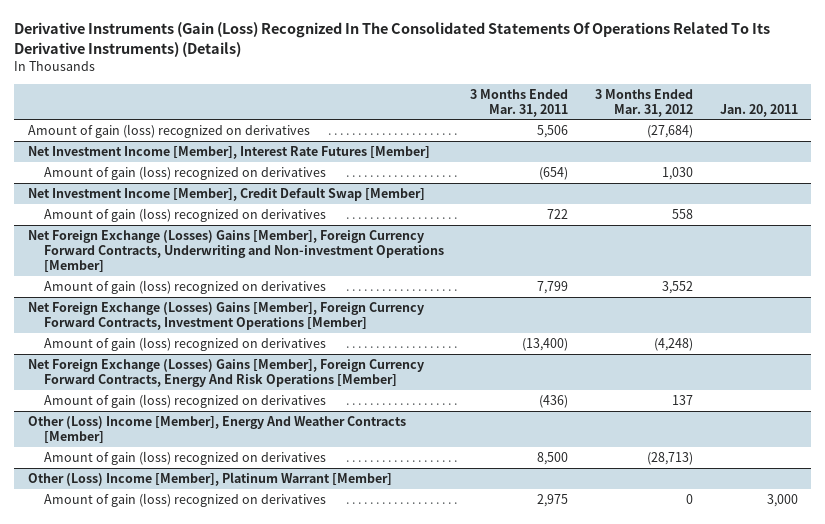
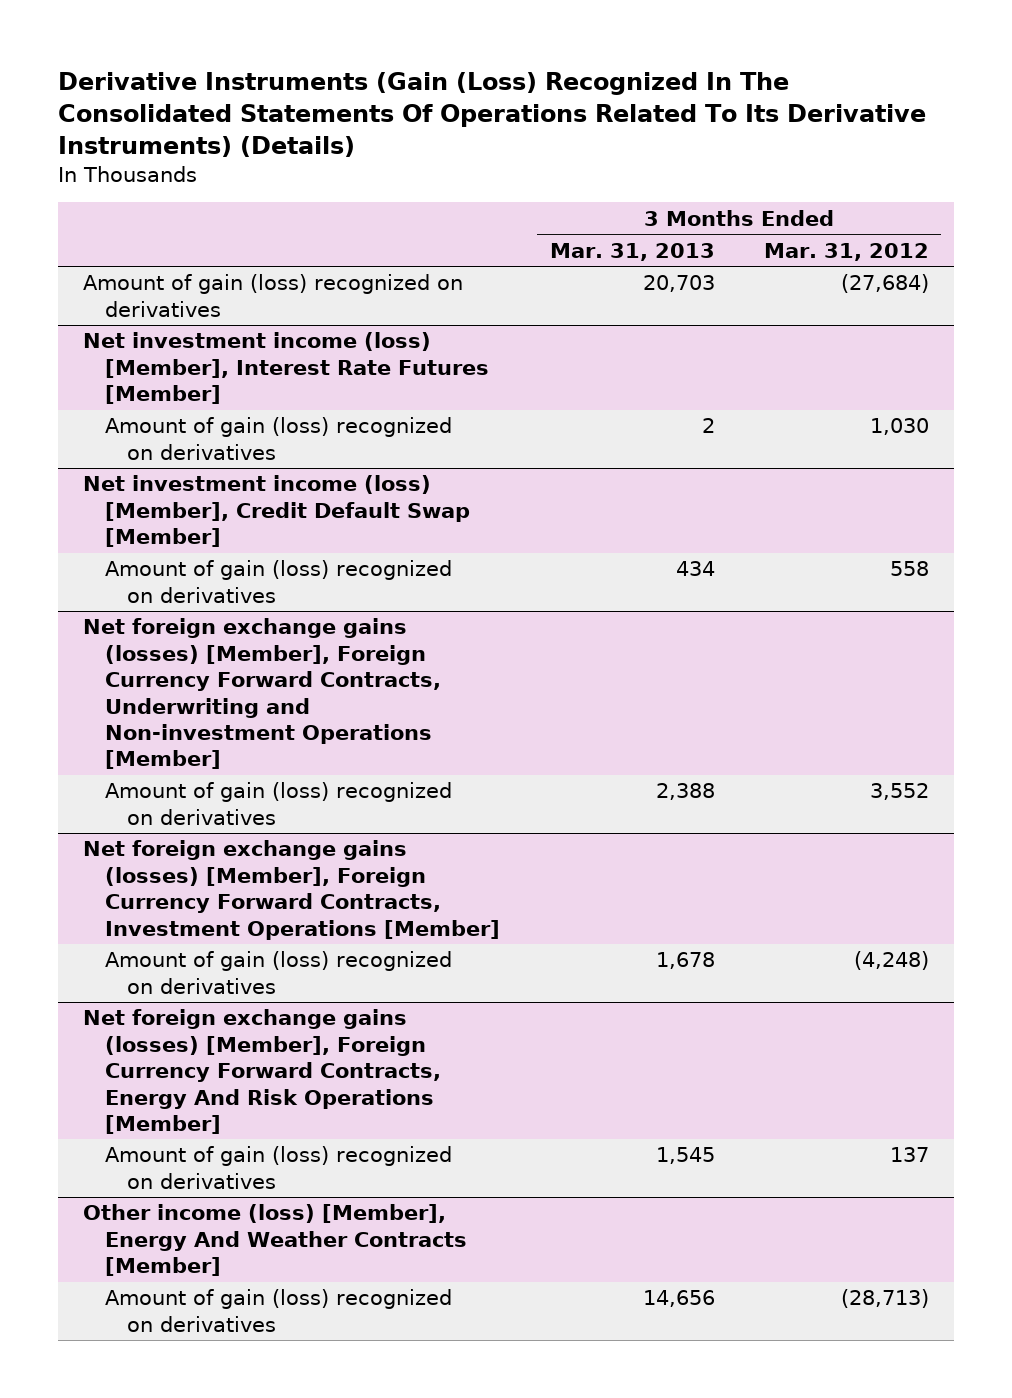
[470,88,569,117] 3 Months Ended Mar. 31, 2011 -> none
[719,103,798,117] Jan. 20, 2011 -> none
none -> [549,242,715,261] Mar. 31, 2013
[27,145,430,159] Net Investment Income [Member], Interest Rate Futures [Member] -> [83,332,490,405] Net investment income (loss) [Member], Interest Rate Futures [Member]
[27,186,425,201] Net Investment Income [Member], Credit Default Swap [Member] -> [83,475,471,548] Net investment income (loss) [Member], Credit Default Swap [Member]
[27,229,444,273] Net Foreign Exchange (Losses) Gains [Member], Foreign Currency Forward Contracts, Underwriting and Non-investment Operations [Member] -> [83,618,442,770] Net foreign exchange gains (losses) [Member], Foreign Currency Forward Contracts, Underwriting and Non-investment Operations [Member]
[27,301,424,331] Net Foreign Exchange (Losses) Gains [Member], Foreign Currency Forward Contracts, Investment Operations [Member] -> [83,840,501,940] Net foreign exchange gains (losses) [Member], Foreign Currency Forward Contracts, Investment Operations [Member]
[27,358,424,388] Net Foreign Exchange (Losses) Gains [Member], Foreign Currency Forward Contracts, Energy And Risk Operations [Member] -> [83,1009,442,1134] Net foreign exchange gains (losses) [Member], Foreign Currency Forward Contracts, Energy And Risk Operations [Member]
[27,415,406,444] Other (Loss) Income [Member], Energy And Weather Contracts [Member] -> [83,1204,468,1277] Other income (loss) [Member], Energy And Weather Contracts [Member]
[27,471,392,486] Other (Loss) Income [Member], Platinum Warrant [Member] -> none
[43,492,326,507] Amount of gain (loss) recognized on derivatives -> none

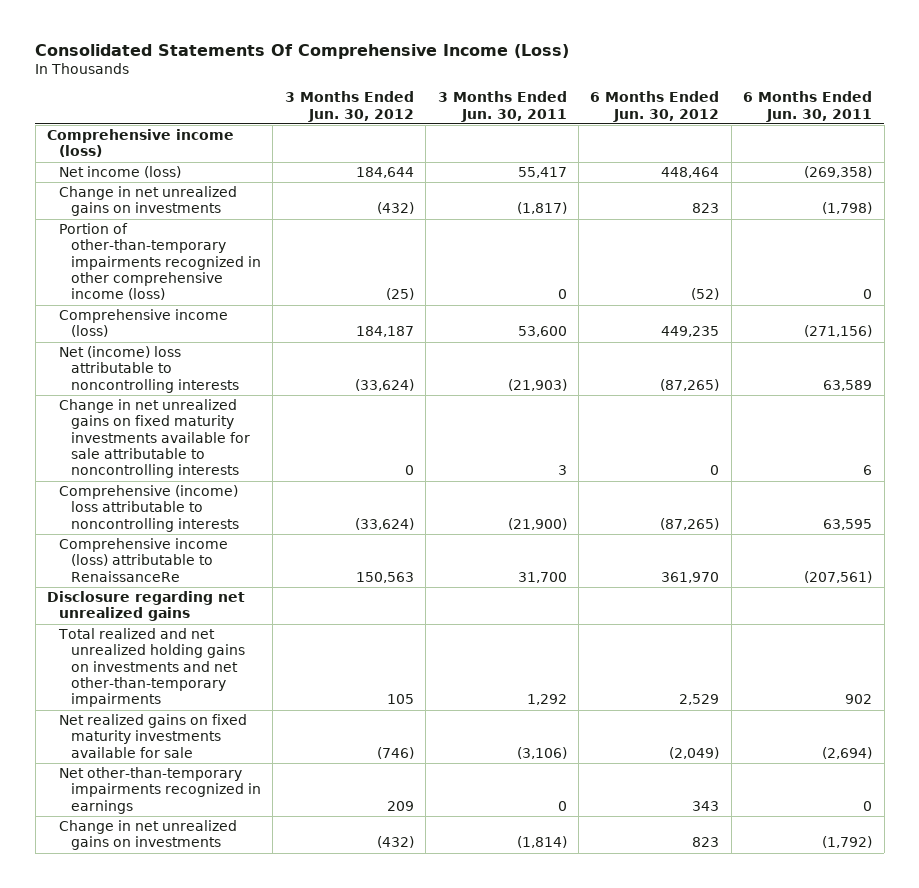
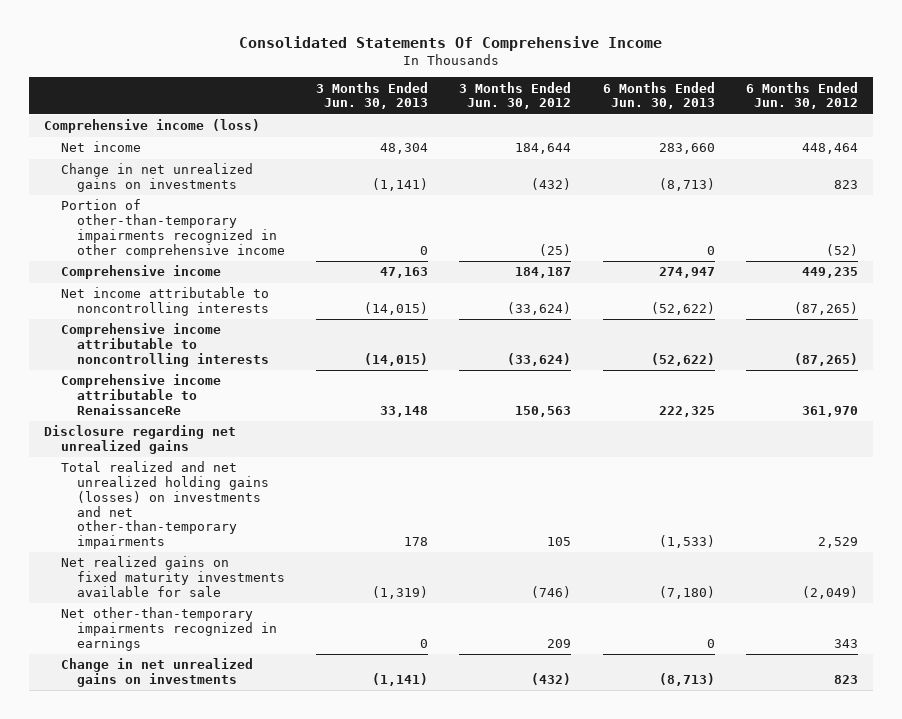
[35,43,570,59] Consolidated Statements Of Comprehensive Income (Loss) -> [238,35,662,51] Consolidated Statements Of Comprehensive Income
[437,91,567,122] 3 Months Ended Jun. 30, 2011 -> none
[743,91,873,122] 6 Months Ended Jun. 30, 2011 -> none
none -> [316,81,429,110] 3 Months Ended Jun. 30, 2013
none -> [602,81,715,110] 6 Months Ended Jun. 30, 2013
[58,165,181,178] Net income (loss) -> [60,141,141,153] Net income
[58,398,250,479] Change in net unrealized gains on fixed maturity investments available for sale attributable to noncontrolling interests -> none
[58,222,261,301] Portion of other-than-temporary impairments recognized in other comprehensive income (loss) -> [60,199,286,258] Portion of other-than-temporary impairments recognized in other comprehensive income
[58,308,228,338] Comprehensive income (loss) -> [60,265,221,280] Comprehensive income
[58,345,239,393] Net (income) loss attributable to noncontrolling interests -> [60,287,270,317] Net income attributable to noncontrolling interests
[58,484,239,532] Comprehensive (income) loss attributable to noncontrolling interests -> [60,323,270,367] Comprehensive income attributable to noncontrolling interests
[58,537,228,582] Comprehensive income (loss) attributable to RenaissanceRe -> [60,374,221,415] Comprehensive income attributable to RenaissanceRe
[57,627,245,708] Total realized and net unrealized holding gains on investments and net other-than-temporary impairments -> [60,461,270,550] Total realized and net unrealized holding gains (losses) on investments and net other-than-temporary impairments

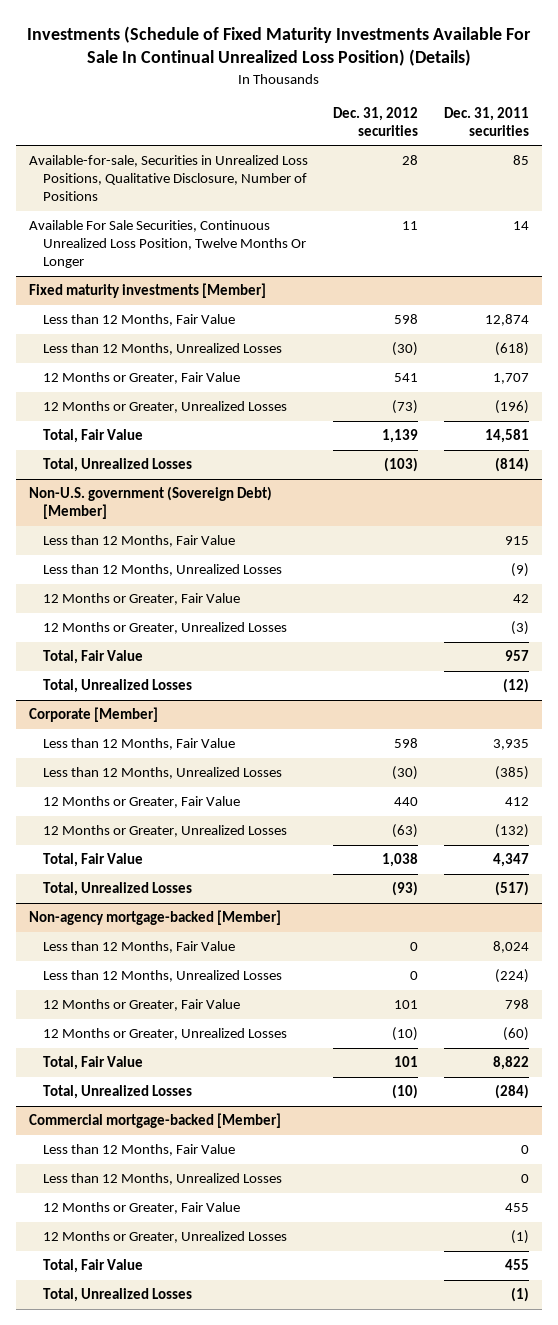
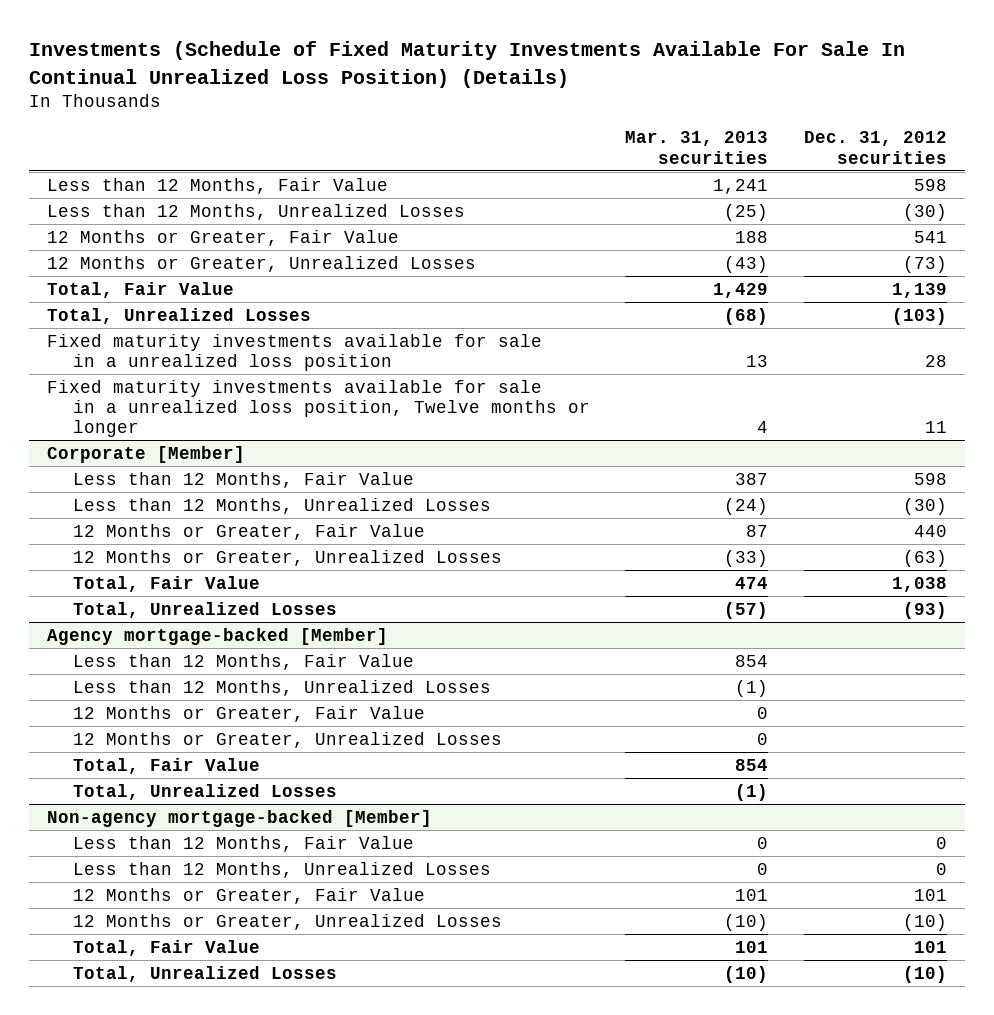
[444,107,530,136] Dec. 31, 2011 securities -> none
none -> [625,131,769,164] Mar. 31, 2013 securities
[28,155,308,202] Available-for-sale, Securities in Unrealized Loss Positions, Qualitative Disclosure, Number of Positions -> none
[28,220,307,269] Available For Sale Securities, Continuous Unrealized Loss Position, Twelve Months Or Longer -> none
[28,283,266,299] Fixed maturity investments [Member] -> none
[28,486,272,520] Non-U.S. government (Sovereign Debt) [Member] -> none
[43,535,236,548] Less than 12 Months, Fair Value -> none
[43,564,283,577] Less than 12 Months, Unrealized Losses -> none
[43,593,241,606] 12 Months or Greater, Fair Value -> none
[43,622,288,635] 12 Months or Greater, Unrealized Losses -> none
[43,650,144,665] Total, Fair Value -> none
[43,679,193,694] Total, Unrealized Losses -> none
none -> [47,333,543,371] Fixed maturity investments available for sale in a unrealized loss position
none -> [47,379,590,438] Fixed maturity investments available for sale in a unrealized loss position, Twelve months or longer
none -> [47,627,389,645] Agency mortgage-backed [Member]
none -> [72,653,414,670] Less than 12 Months, Fair Value
none -> [72,679,491,696] Less than 12 Months, Unrealized Losses
none -> [72,705,425,722] 12 Months or Greater, Fair Value
none -> [72,731,502,748] 12 Months or Greater, Unrealized Losses
none -> [72,757,260,774] Total, Fair Value
none -> [72,783,337,800] Total, Unrealized Losses
[28,1113,281,1129] Commercial mortgage-backed [Member] -> none
[43,1144,236,1157] Less than 12 Months, Fair Value -> none
[43,1173,283,1186] Less than 12 Months, Unrealized Losses -> none
[43,1202,241,1215] 12 Months or Greater, Fair Value -> none
[43,1231,288,1244] 12 Months or Greater, Unrealized Losses -> none
[43,1259,144,1274] Total, Fair Value -> none
[43,1288,193,1303] Total, Unrealized Losses -> none

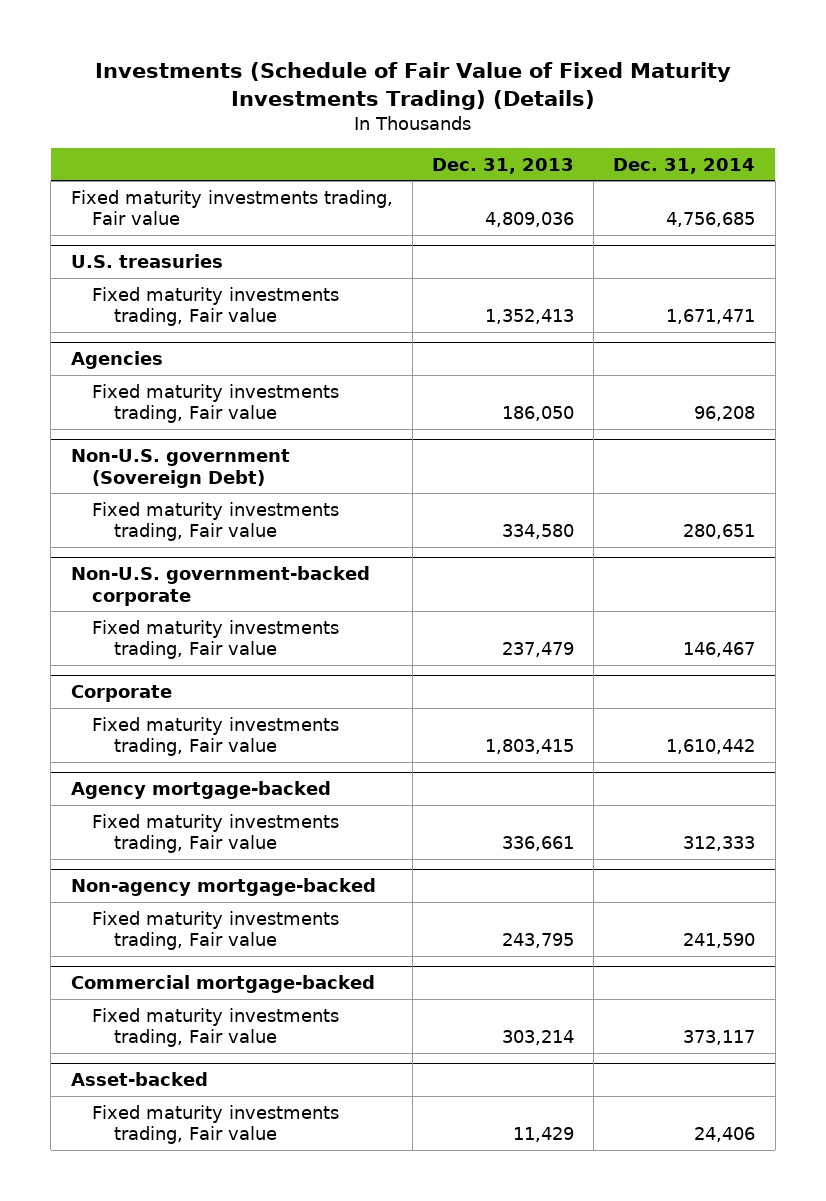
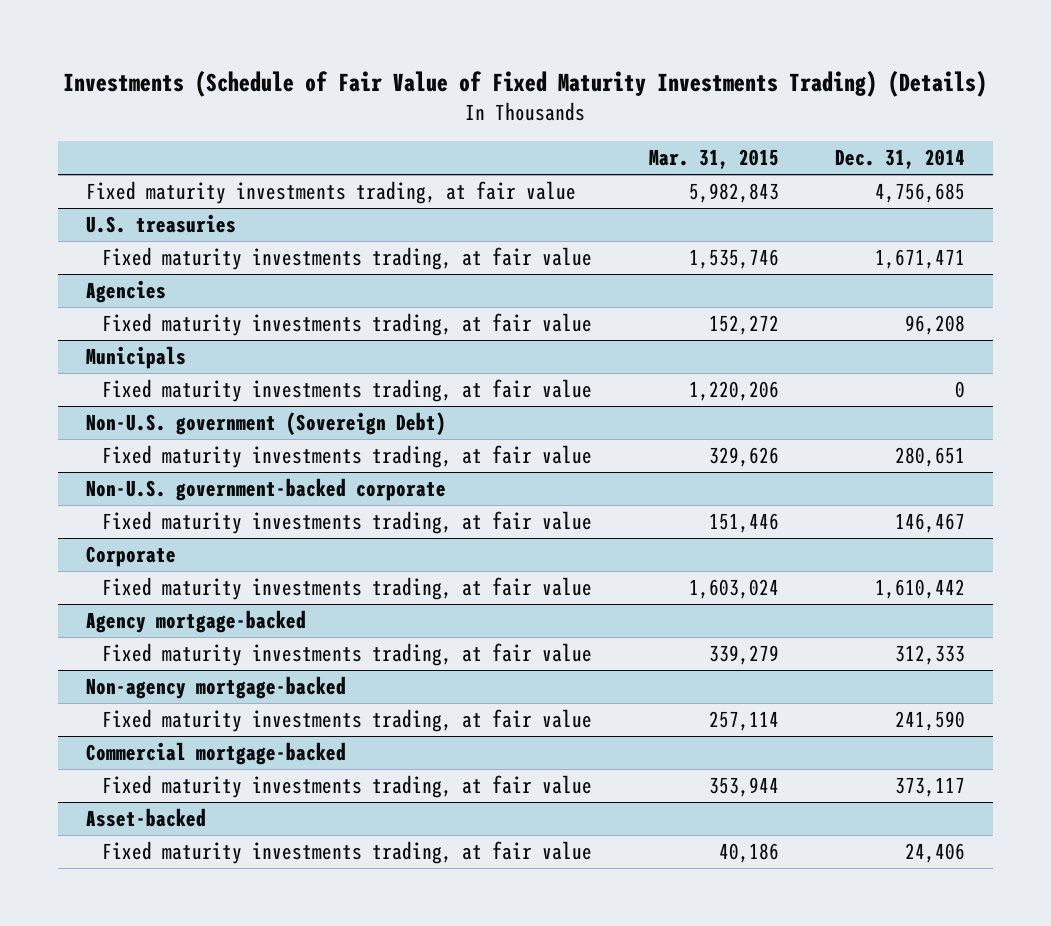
[431,157,574,174] Dec. 31, 2013 -> none
none -> [648,148,779,169] Mar. 31, 2015
[70,189,393,226] Fixed maturity investments trading, Fair value -> [86,180,577,204] Fixed maturity investments trading, at fair value
[92,286,340,327] Fixed maturity investments trading, Fair value -> [102,246,593,270] Fixed maturity investments trading, at fair value
[92,383,340,424] Fixed maturity investments trading, Fair value -> [102,312,593,336] Fixed maturity investments trading, at fair value
none -> [86,345,187,369] Municipals
none -> [102,378,593,402] Fixed maturity investments trading, at fair value
[92,501,340,542] Fixed maturity investments trading, Fair value -> [102,444,593,468] Fixed maturity investments trading, at fair value
[92,619,340,660] Fixed maturity investments trading, Fair value -> [102,510,593,534] Fixed maturity investments trading, at fair value
[92,716,340,757] Fixed maturity investments trading, Fair value -> [102,576,593,600] Fixed maturity investments trading, at fair value
[92,813,340,854] Fixed maturity investments trading, Fair value -> [102,642,593,666] Fixed maturity investments trading, at fair value
[92,910,340,951] Fixed maturity investments trading, Fair value -> [102,708,593,732] Fixed maturity investments trading, at fair value
[92,1007,340,1048] Fixed maturity investments trading, Fair value -> [102,774,593,798] Fixed maturity investments trading, at fair value
[92,1104,340,1145] Fixed maturity investments trading, Fair value -> [102,840,593,864] Fixed maturity investments trading, at fair value

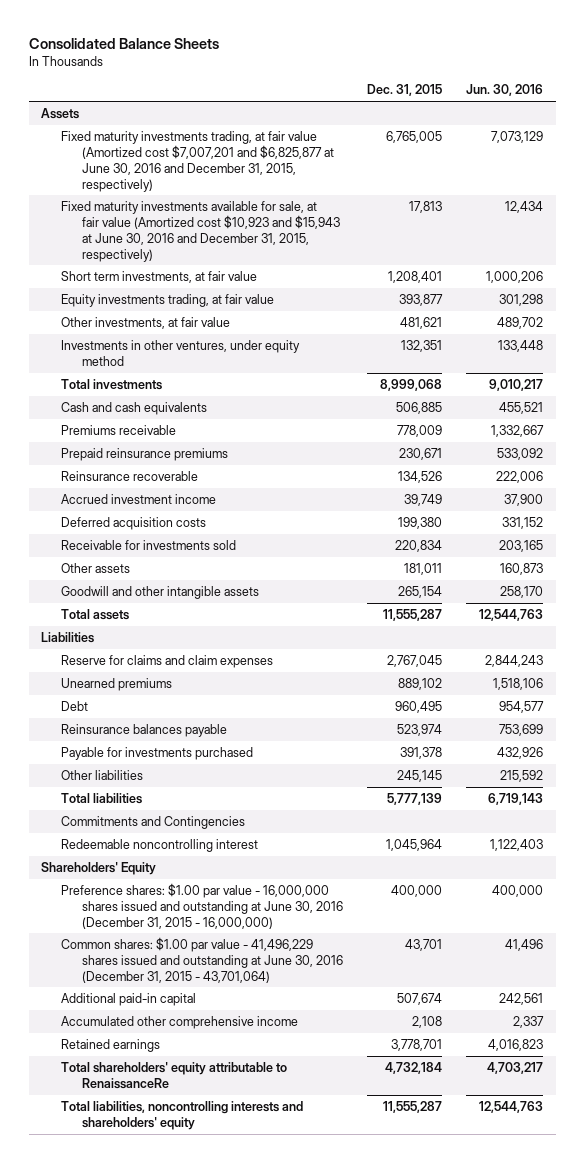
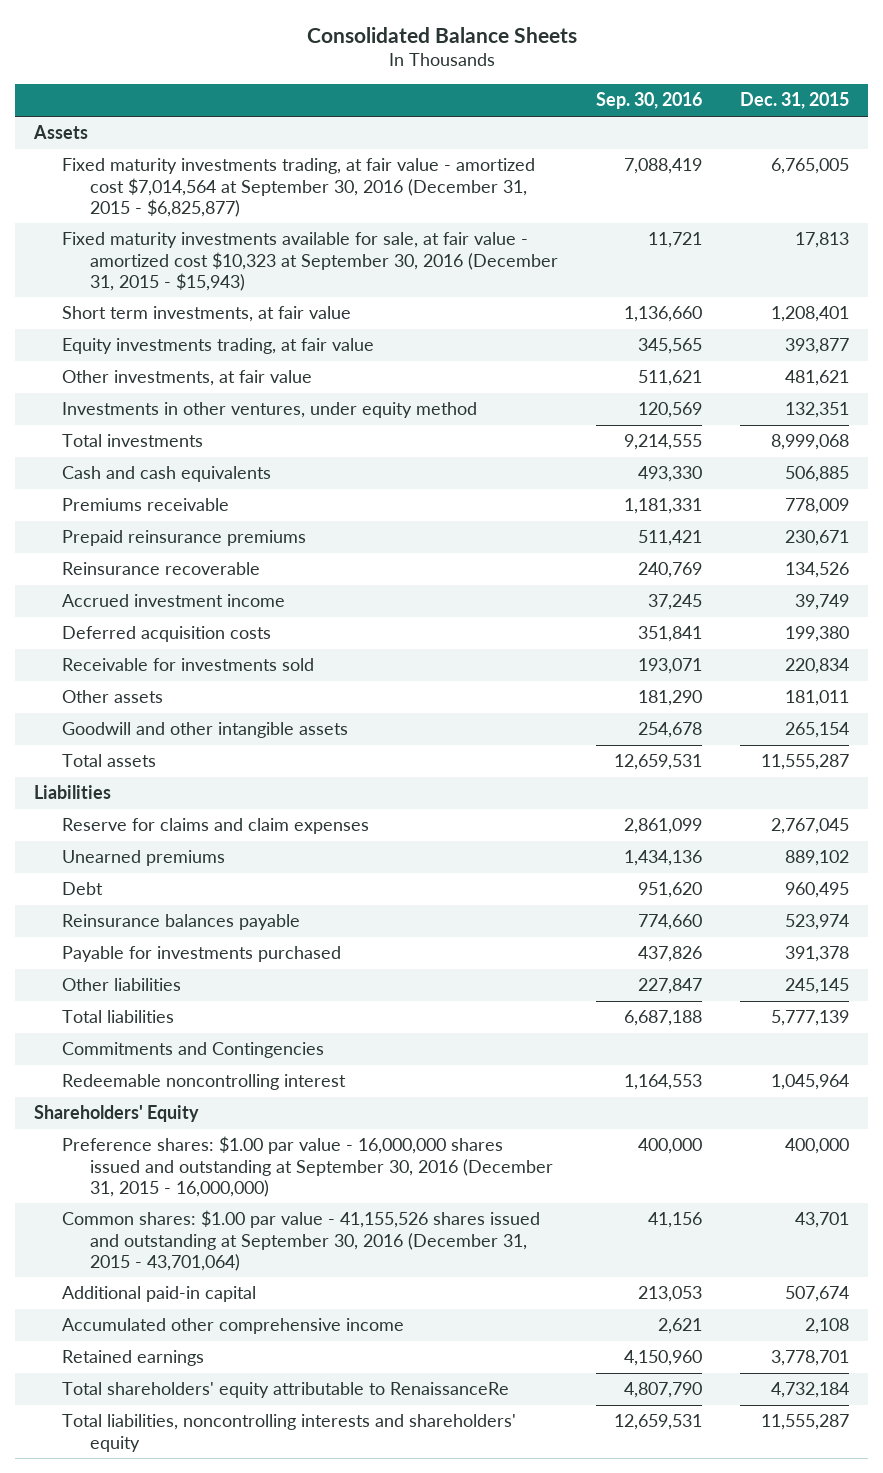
[466,84,544,97] Jun. 30, 2016 -> none
none -> [595,92,702,110] Sep. 30, 2016
[61,130,334,192] Fixed maturity investments trading, at fair value (Amortized cost $7,007,201 and $6,825,877 at June 30, 2016 and December 31, 2015, respectively) -> [62,158,536,217] Fixed maturity investments trading, at fair value - amortized cost $7,014,564 at September 30, 2016 (December 31, 2015 - $6,825,877)
[61,200,340,262] Fixed maturity investments available for sale, at fair value (Amortized cost $10,923 and $15,943 at June 30, 2016 and December 31, 2015, respectively) -> [62,232,558,291] Fixed maturity investments available for sale, at fair value - amortized cost $10,323 at September 30, 2016 (December 31, 2015 - $15,943)
[61,882,343,929] Preference shares: $1.00 par value - 16,000,000 shares issued and outstanding at June 30, 2016 (December 31, 2015 - 16,000,000) -> [62,1136,553,1197] Preference shares: $1.00 par value - 16,000,000 shares issued and outstanding at September 30, 2016 (December 31, 2015 - 16,000,000)
[61,936,343,983] Common shares: $1.00 par value - 41,496,229 shares issued and outstanding at June 30, 2016 (December 31, 2015 - 43,701,064) -> [62,1210,541,1271] Common shares: $1.00 par value - 41,155,526 shares issued and outstanding at September 30, 2016 (December 31, 2015 - 43,701,064)

